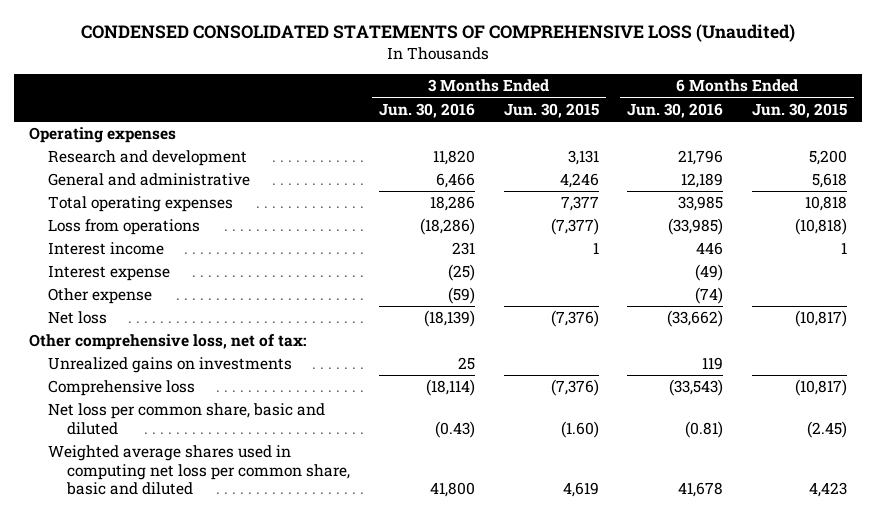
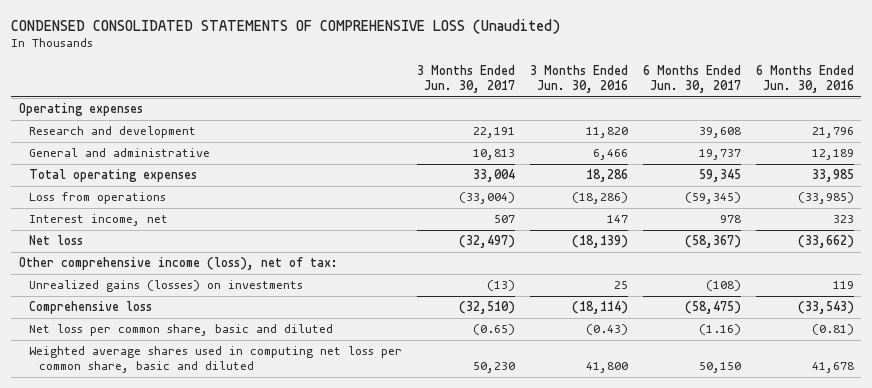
[503,102,599,118] Jun. 30, 2015 -> none
[752,102,848,118] Jun. 30, 2015 -> none
none -> [416,65,515,93] 3 Months Ended Jun. 30, 2017
none -> [642,65,741,93] 6 Months Ended Jun. 30, 2017
[47,265,170,282] Interest expense -> none
[47,288,152,305] Other expense -> none
[47,242,164,256] Interest income -> [28,214,168,227] Interest income, net
[451,242,475,256] 231 -> [606,215,628,224] 147
[696,242,724,256] 446 -> [832,215,854,224] 323
[28,334,306,351] Other comprehensive loss, net of tax: -> [18,257,338,271] Other comprehensive income (loss), net of tax:
[47,357,292,374] Unrealized gains on investments -> [28,280,303,293] Unrealized gains (losses) on investments

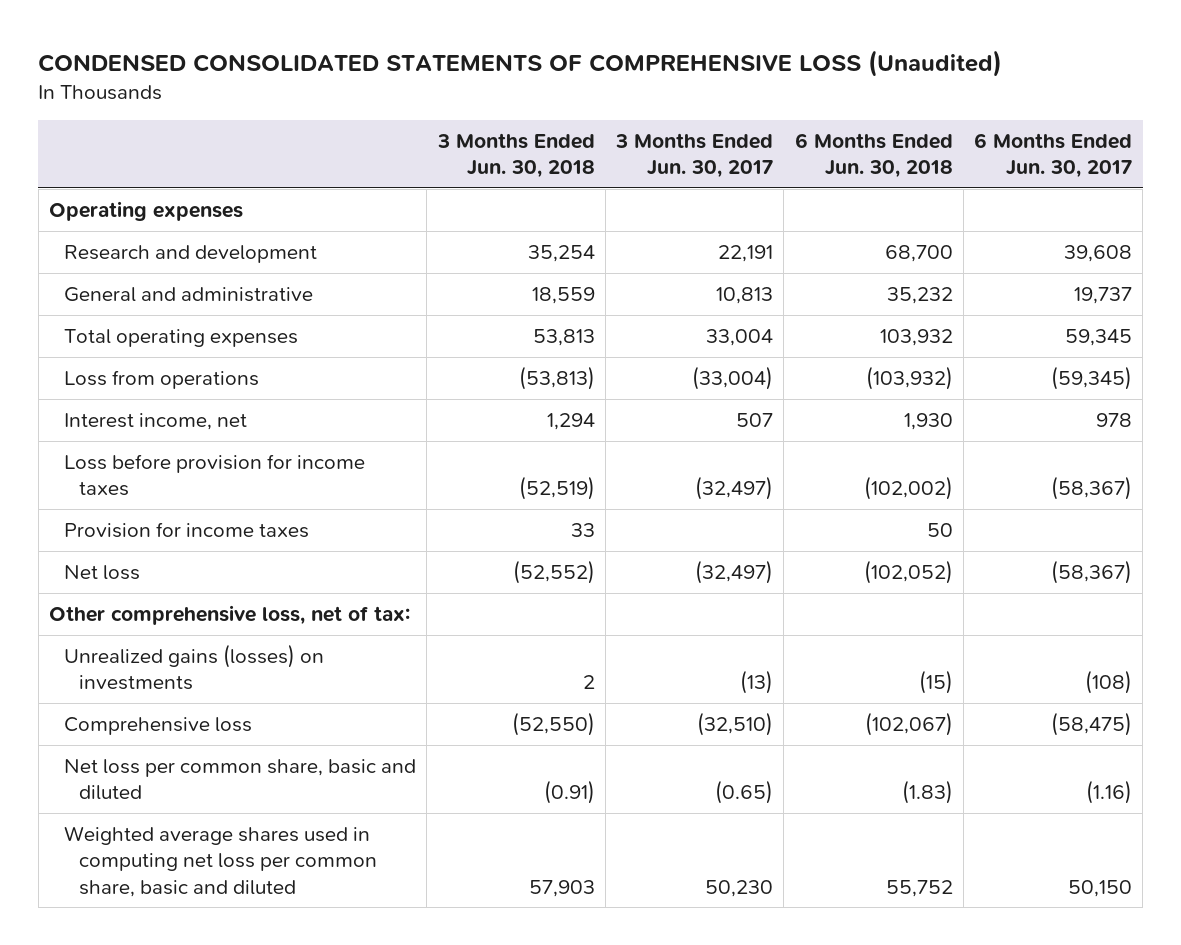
[529,65,628,93] 3 Months Ended Jun. 30, 2016 -> none
[755,65,854,93] 6 Months Ended Jun. 30, 2016 -> none
none -> [436,132,595,179] 3 Months Ended Jun. 30, 2018
none -> [794,132,953,179] 6 Months Ended Jun. 30, 2018
none -> [63,453,365,497] Loss before provision for income taxes
none -> [63,521,309,538] Provision for income taxes
[18,257,338,271] Other comprehensive income (loss), net of tax: -> [48,604,410,625] Other comprehensive loss, net of tax:

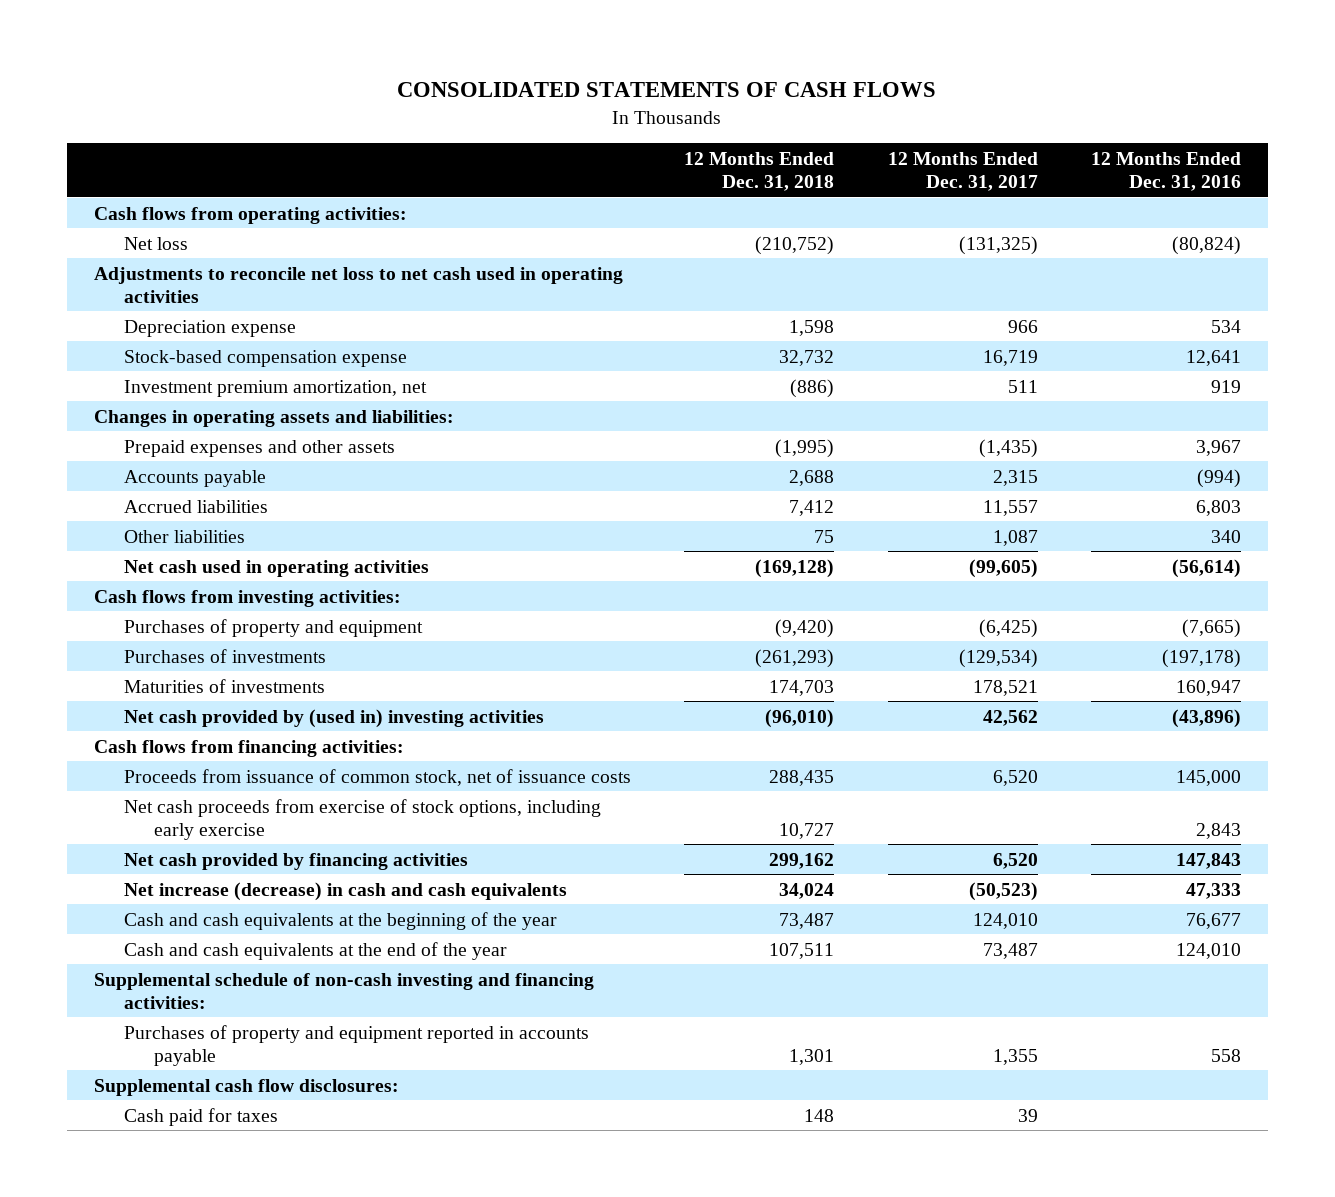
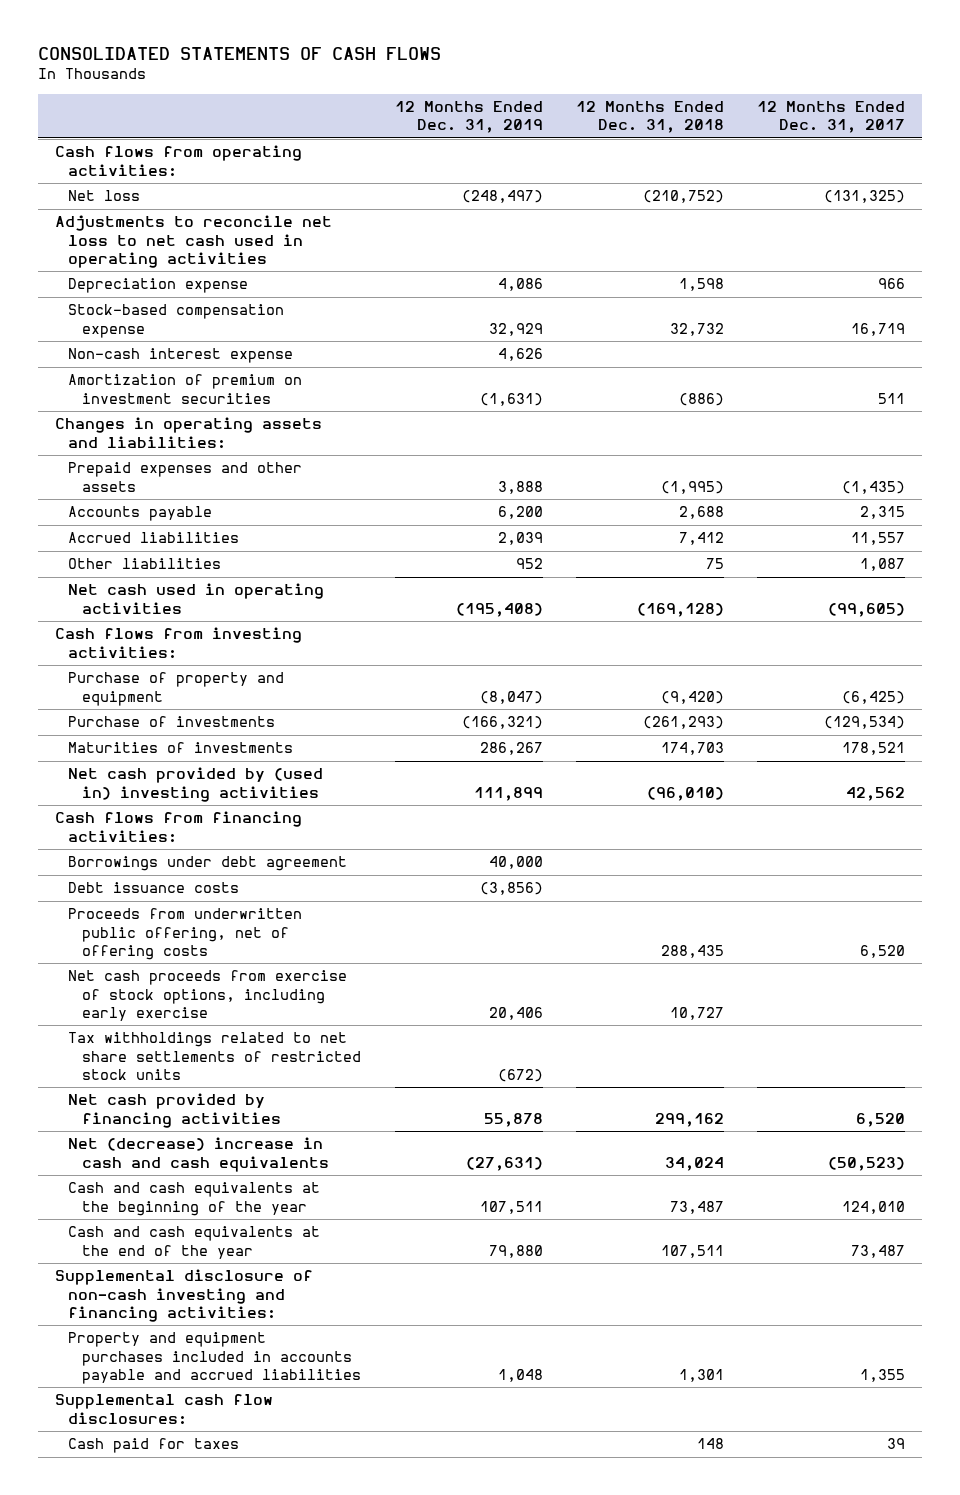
[1091,151,1242,192] 12 Months Ended Dec. 31, 2016 -> none
none -> [394,100,543,134] 12 Months Ended Dec. 31, 2019
none -> [68,348,294,364] Non-cash interest expense
[123,379,427,397] Investment premium amortization, net -> [68,374,303,404] Amortization of premium on investment securities
[123,618,423,637] Purchases of property and equipment -> [68,672,285,706] Purchase of property and equipment
[123,648,326,663] Purchases of investments -> [68,716,276,728] Purchase of investments
none -> [68,856,348,872] Borrowings under debt agreement
none -> [68,882,240,894] Debt issuance costs
[123,768,631,786] Proceeds from issuance of common stock, net of issuance costs -> [68,908,303,961] Proceeds from underwritten public offering, net of offering costs
none -> [68,1032,362,1081] Tax withholdings related to net share settlements of restricted stock units
[123,881,567,901] Net increase (decrease) in cash and cash equivalents -> [68,1137,330,1172] Net (decrease) increase in cash and cash equivalents
[93,972,594,1009] Supplemental schedule of non-cash investing and financing activities: -> [54,1269,313,1323] Supplemental disclosure of non-cash investing and financing activities:
[123,1024,589,1066] Purchases of property and equipment reported in accounts payable -> [68,1332,362,1385] Property and equipment purchases included in accounts payable and accrued liabilities

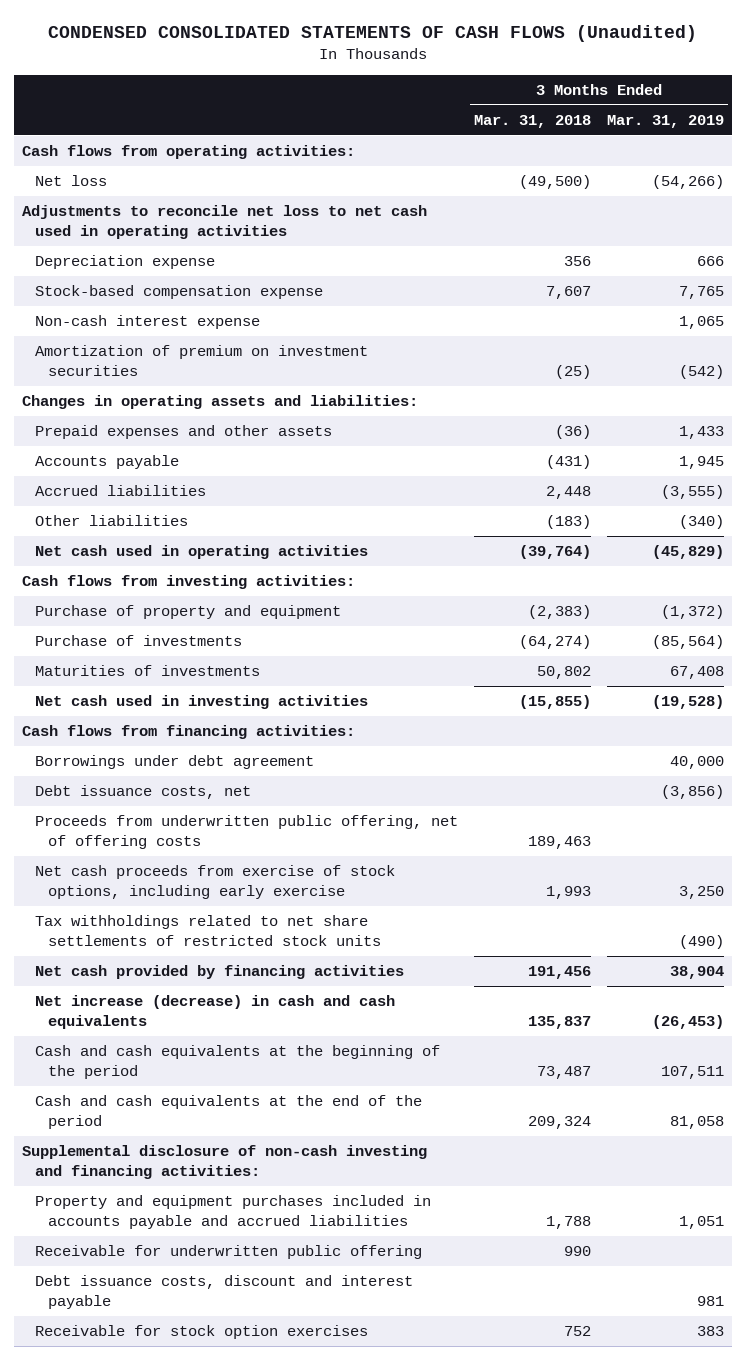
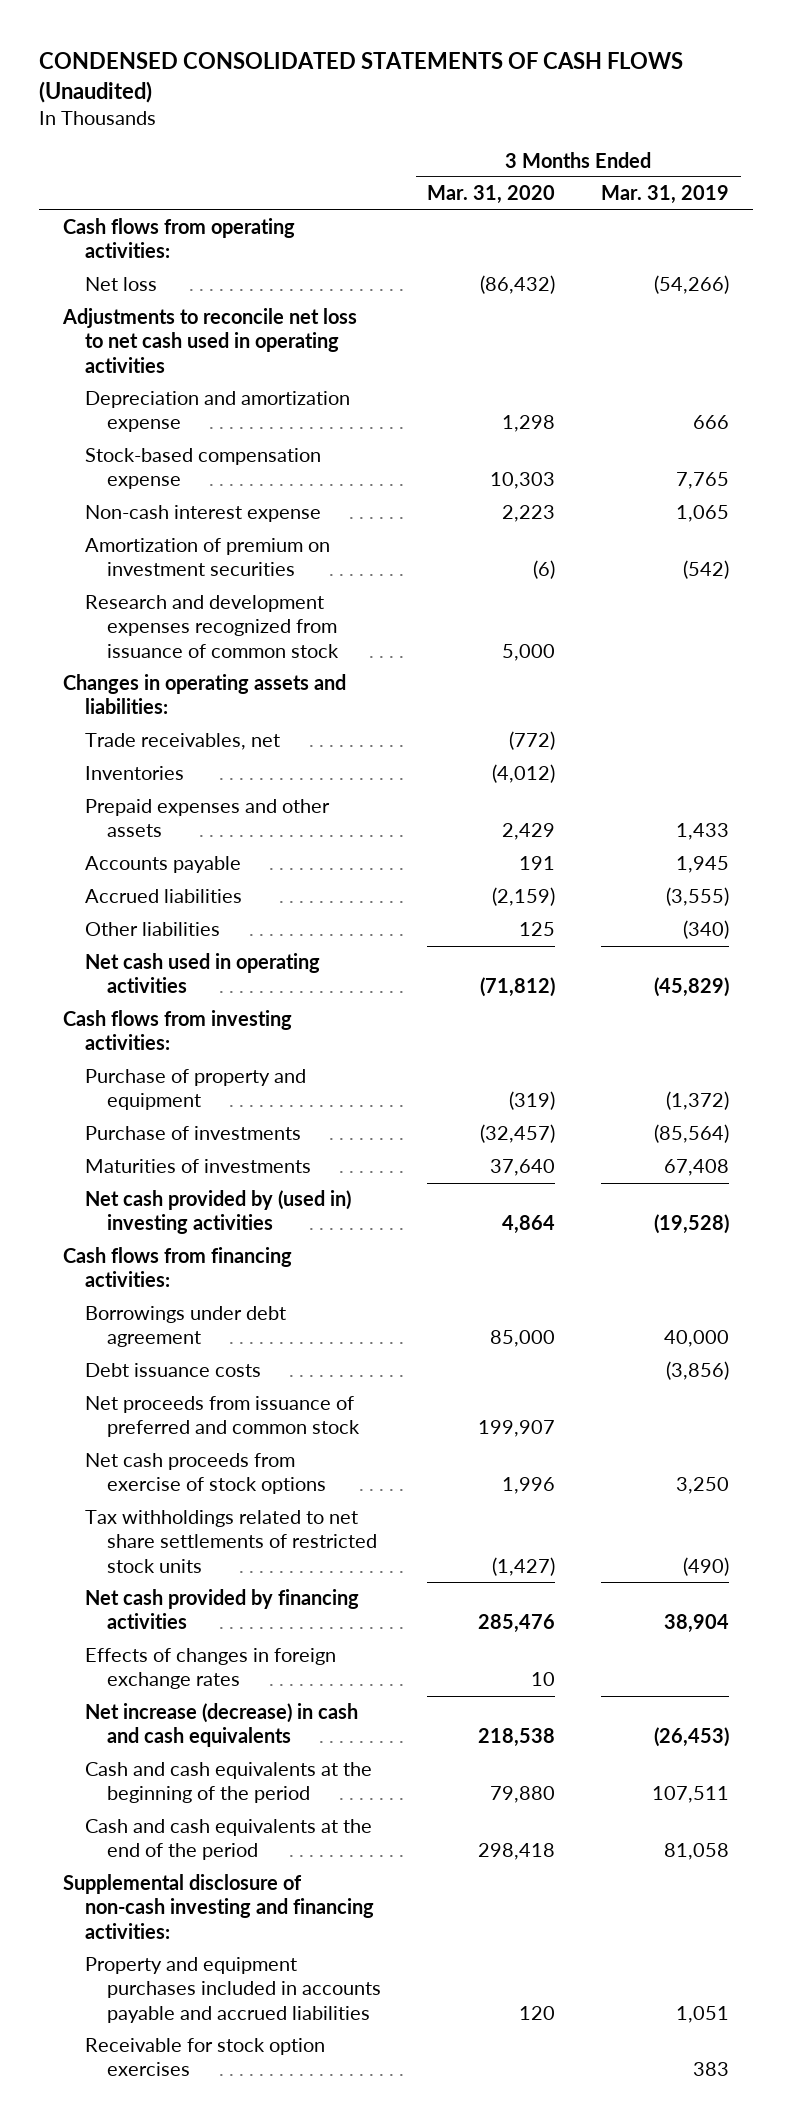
[473,115,591,129] Mar. 31, 2018 -> none
none -> [427,185,556,205] Mar. 31, 2020
[34,255,215,270] Depreciation expense -> [84,391,350,433] Depreciation and amortization expense
none -> [84,595,340,658] Research and development expenses recognized from issuance of common stock
none -> [84,733,280,751] Trade receivables, net
none -> [84,766,184,781] Inventories
[34,695,368,710] Net cash used in investing activities -> [84,1190,351,1235] Net cash provided by (used in) investing activities
[34,815,458,850] Proceeds from underwritten public offering, net of offering costs -> none
[34,785,251,800] Debt issuance costs, net -> [84,1363,261,1378] Debt issuance costs
none -> [84,1396,361,1438] Net proceeds from issuance of preferred and common stock
[34,865,395,900] Net cash proceeds from exercise of stock options, including early exercise -> [84,1453,327,1495] Net cash proceeds from exercise of stock options
none -> [84,1648,336,1690] Effects of changes in foreign exchange rates
[34,1245,422,1260] Receivable for underwritten public offering -> none
[34,1275,413,1310] Debt issuance costs, discount and interest payable -> none

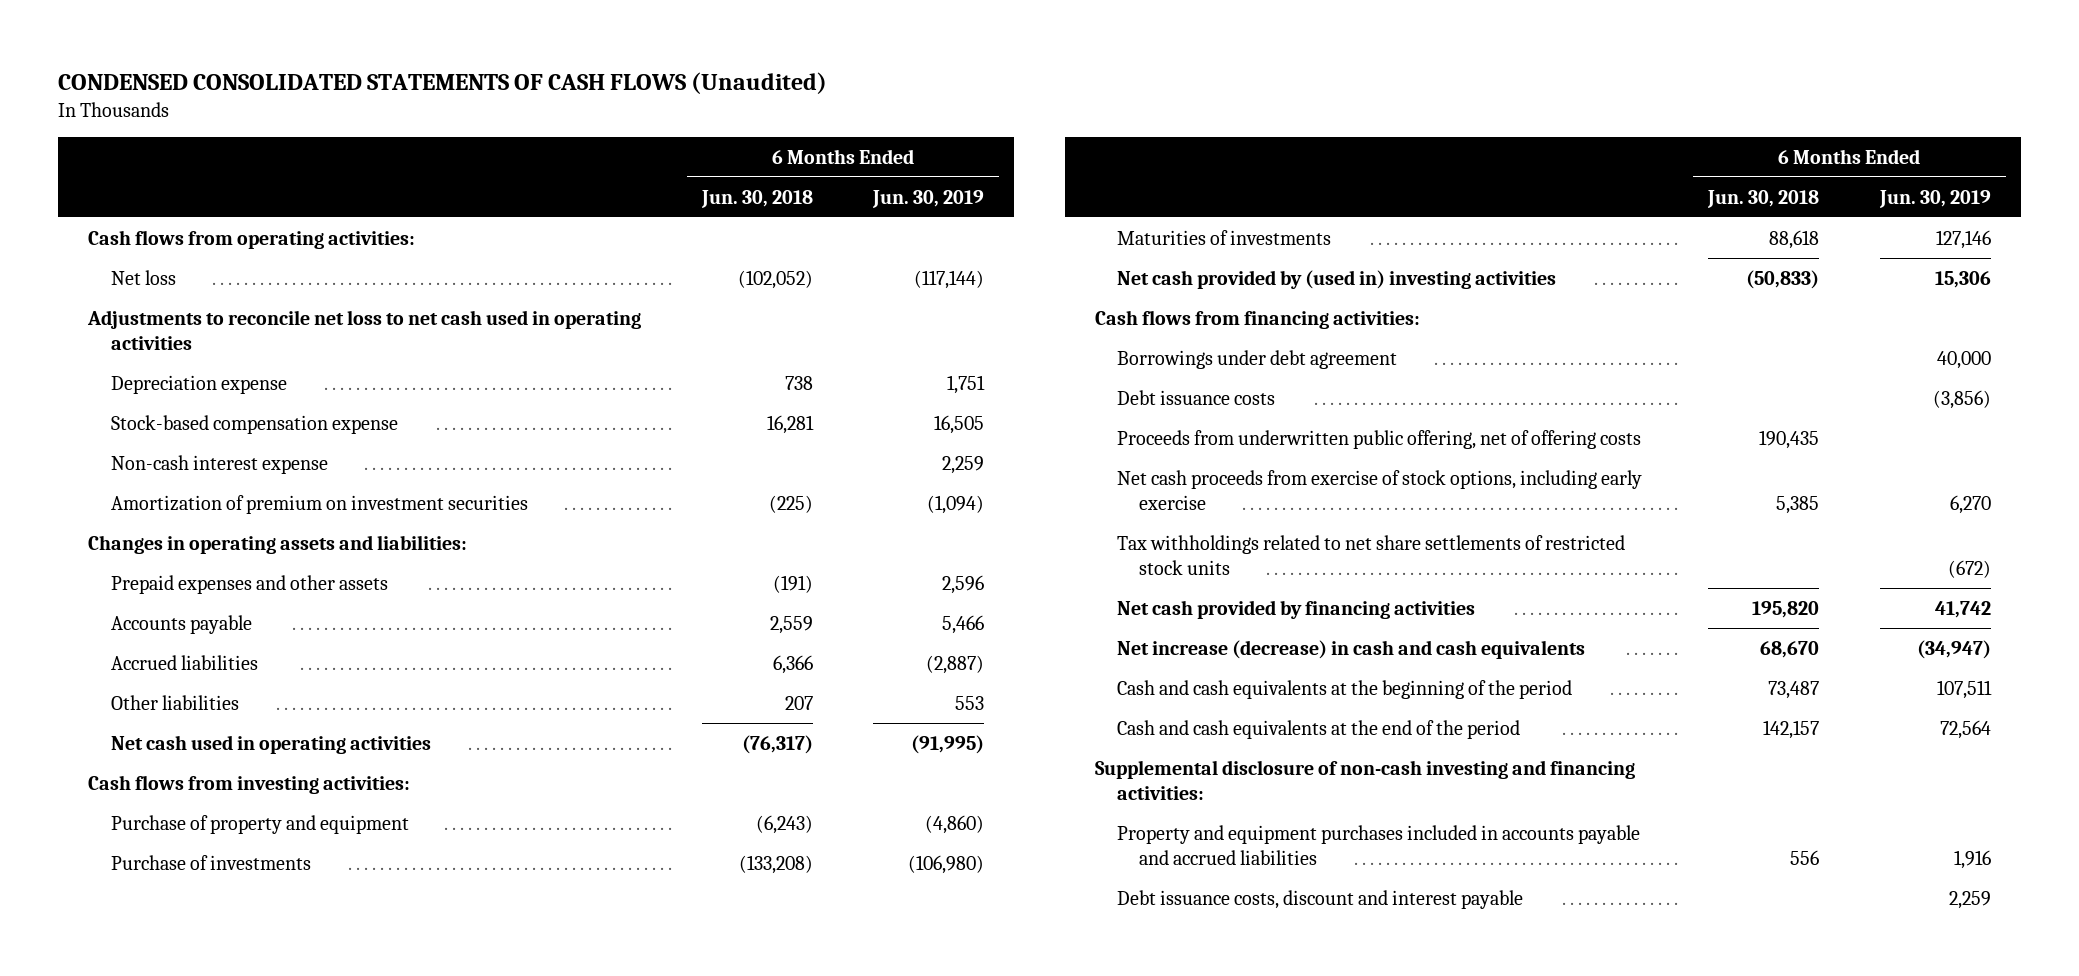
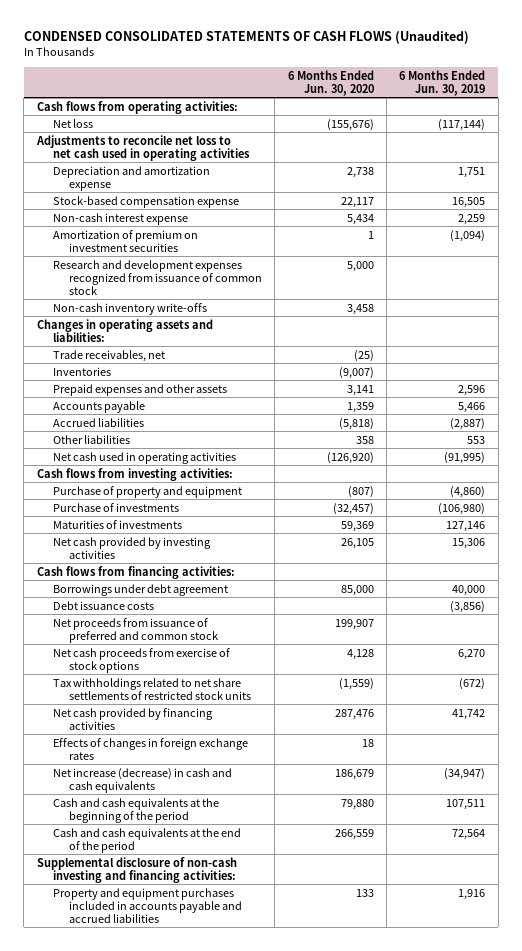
[700,189,813,208] Jun. 30, 2018 -> none
none -> [287,69,374,96] 6 Months Ended Jun. 30, 2020
[110,374,287,394] Depreciation expense -> [52,165,210,191] Depreciation and amortization expense
none -> [52,259,263,295] Research and development expenses recognized from issuance of common stock
none -> [52,302,207,315] Non-cash inventory write-offs
none -> [52,349,165,362] Trade receivables, net
none -> [52,366,111,376] Inventories
[1117,269,1557,289] Net cash provided by (used in) investing activities -> [52,536,211,559] Net cash provided by investing activities
[1117,429,1642,449] Proceeds from underwritten public offering, net of offering costs -> none
none -> [52,617,219,643] Net proceeds from issuance of preferred and common stock
[1117,469,1643,510] Net cash proceeds from exercise of stock options, including early exercise -> [52,647,230,673] Net cash proceeds from exercise of stock options
none -> [52,737,248,760] Effects of changes in foreign exchange rates
[1117,889,1524,909] Debt issuance costs, discount and interest payable -> none

